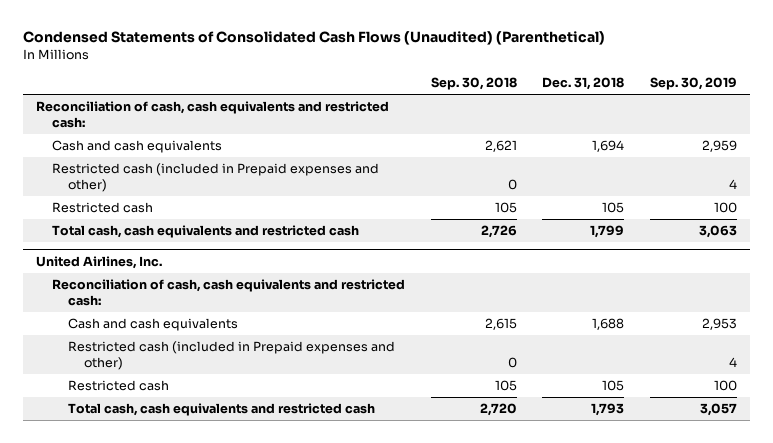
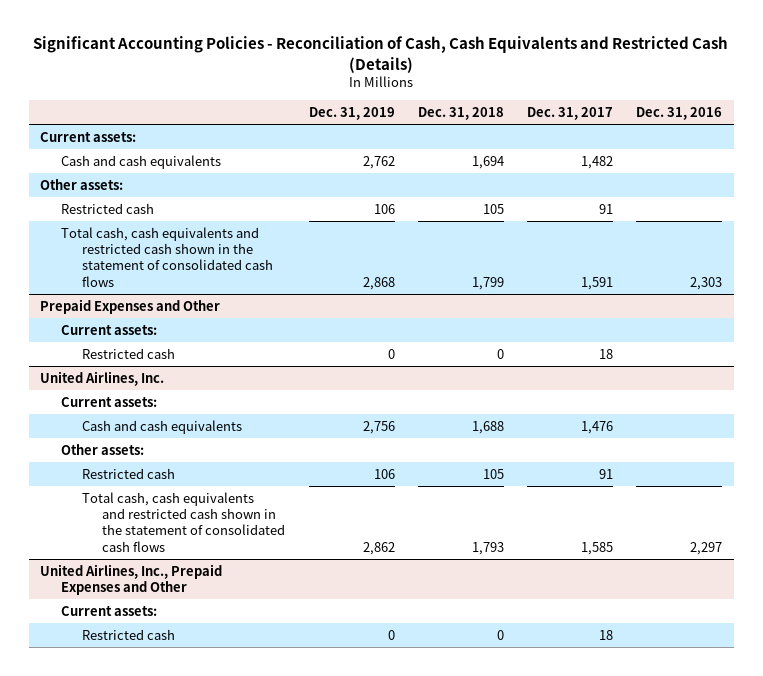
[22,30,605,45] Condensed Statements of Consolidated Cash Flows (Unaudited) (Parenthetical) -> [33,36,729,73] Significant Accounting Policies - Reconciliation of Cash, Cash Equivalents and Restricted Cash (Details)
[430,77,517,91] Sep. 30, 2018 -> none
[650,77,738,91] Sep. 30, 2019 -> none
none -> [308,107,395,121] Dec. 31, 2019
none -> [526,107,613,121] Dec. 31, 2017
none -> [636,107,723,121] Dec. 31, 2016
[35,101,389,129] Reconciliation of cash, cash equivalents and restricted cash: -> none
none -> [40,131,137,142] Current assets:
[51,163,379,193] Restricted cash (included in Prepaid expenses and other) -> none
none -> [40,178,124,190] Other assets:
[51,225,359,239] Total cash, cash equivalents and restricted cash -> [61,226,273,287] Total cash, cash equivalents and restricted cash shown in the statement of consolidated cash flows
none -> [40,298,221,314] Prepaid Expenses and Other
none -> [61,324,158,335] Current assets:
none -> [81,347,175,359] Restricted cash
[51,279,405,307] Reconciliation of cash, cash equivalents and restricted cash: -> none
none -> [61,396,158,407] Current assets:
[67,341,395,371] Restricted cash (included in Prepaid expenses and other) -> none
none -> [61,443,145,455] Other assets:
[67,403,375,417] Total cash, cash equivalents and restricted cash -> [81,491,286,552] Total cash, cash equivalents and restricted cash shown in the statement of consolidated cash flows
none -> [40,563,223,595] United Airlines, Inc., Prepaid Expenses and Other
none -> [61,605,158,616] Current assets:
none -> [81,628,175,640] Restricted cash

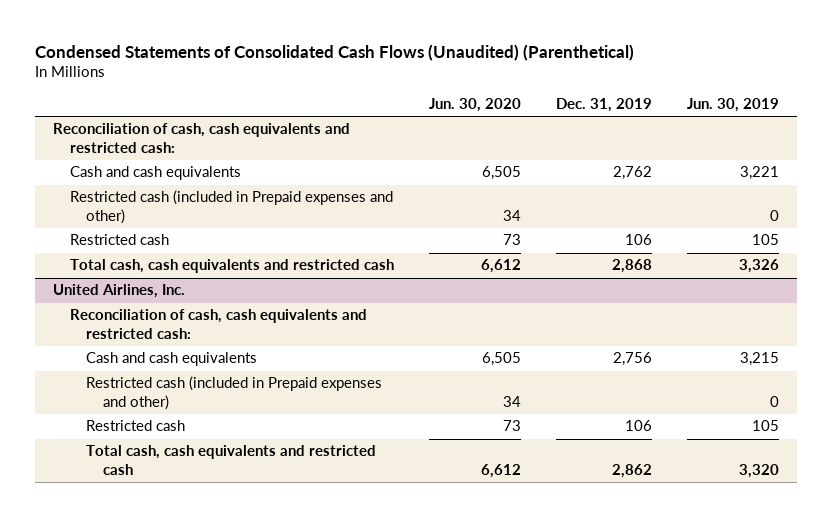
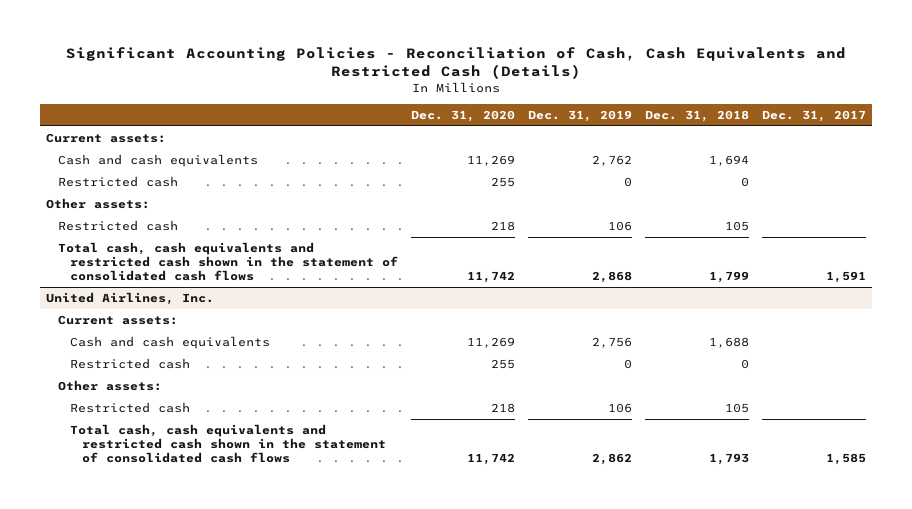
[35,43,635,61] Condensed Statements of Consolidated Cash Flows (Unaudited) (Parenthetical) -> [65,46,846,80] Significant Accounting Policies - Reconciliation of Cash, Cash Equivalents and Restricted Cash (Details)
[428,98,521,113] Jun. 30, 2020 -> none
[687,98,780,113] Jun. 30, 2019 -> none
none -> [410,109,515,122] Dec. 31, 2020
none -> [644,109,749,122] Dec. 31, 2018
none -> [761,109,866,122] Dec. 31, 2017
[52,123,350,153] Reconciliation of cash, cash equivalents and restricted cash: -> none
none -> [46,133,167,144] Current assets:
[69,190,393,224] Restricted cash (included in Prepaid expenses and other) -> none
none -> [58,176,179,188] Restricted cash
none -> [46,198,151,210] Other assets:
[69,259,394,274] Total cash, cash equivalents and restricted cash -> [58,242,398,282] Total cash, cash equivalents and restricted cash shown in the statement of consolidated cash flows
[69,309,367,339] Reconciliation of cash, cash equivalents and restricted cash: -> none
none -> [58,315,179,326] Current assets:
[86,376,383,410] Restricted cash (included in Prepaid expenses and other) -> none
none -> [69,358,190,370] Restricted cash
none -> [58,380,163,392] Other assets:
[86,445,377,475] Total cash, cash equivalents and restricted cash -> [69,424,386,464] Total cash, cash equivalents and restricted cash shown in the statement of consolidated cash flows

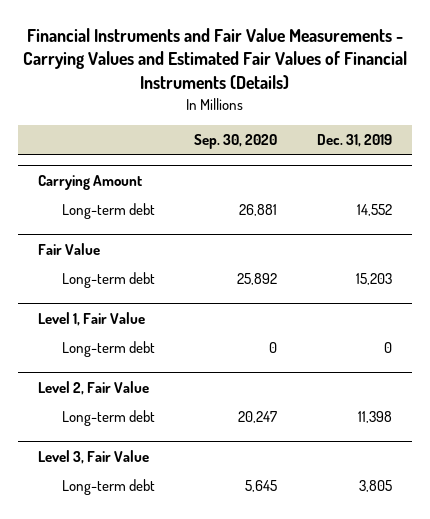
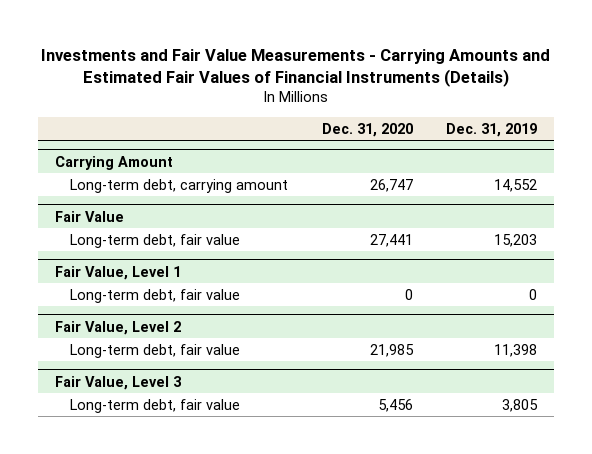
[23,27,408,90] Financial Instruments and Fair Value Measurements - Carrying Values and Estimated Fair Values of Financial Instruments (Details) -> [41,48,551,88] Investments and Fair Value Measurements - Carrying Amounts and Estimated Fair Values of Financial Instruments (Details)
[194,134,278,150] Sep. 30, 2020 -> none
none -> [321,122,413,137] Dec. 31, 2020
[61,203,155,220] Long-term debt -> [69,178,288,193] Long-term debt, carrying amount
[61,272,155,289] Long-term debt -> [69,233,240,248] Long-term debt, fair value
[38,312,146,327] Level 1, Fair Value -> [55,265,182,280] Fair Value, Level 1
[61,341,155,358] Long-term debt -> [69,288,240,303] Long-term debt, fair value
[38,381,150,396] Level 2, Fair Value -> [55,320,182,335] Fair Value, Level 2
[61,410,155,427] Long-term debt -> [69,343,240,358] Long-term debt, fair value
[38,450,150,465] Level 3, Fair Value -> [55,375,183,390] Fair Value, Level 3
[61,479,155,496] Long-term debt -> [69,398,240,413] Long-term debt, fair value

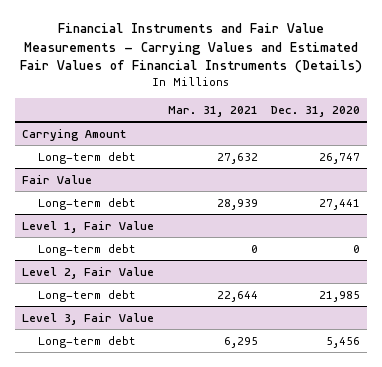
[41,48,551,88] Investments and Fair Value Measurements - Carrying Amounts and Estimated Fair Values of Financial Instruments (Details) -> [20,23,363,74] Financial Instruments and Fair Value Measurements - Carrying Values and Estimated Fair Values of Financial Instruments (Details)
[446,122,538,137] Dec. 31, 2019 -> none
none -> [167,105,258,117] Mar. 31, 2021
[69,178,288,193] Long-term debt, carrying amount -> [38,151,137,164] Long-term debt
[69,233,240,248] Long-term debt, fair value -> [38,197,137,210] Long-term debt
[55,265,182,280] Fair Value, Level 1 -> [21,220,154,233] Level 1, Fair Value
[69,288,240,303] Long-term debt, fair value -> [38,243,137,256] Long-term debt
[55,320,182,335] Fair Value, Level 2 -> [21,266,154,279] Level 2, Fair Value
[69,343,240,358] Long-term debt, fair value -> [38,289,137,302] Long-term debt
[55,375,183,390] Fair Value, Level 3 -> [21,312,154,325] Level 3, Fair Value
[69,398,240,413] Long-term debt, fair value -> [38,335,137,348] Long-term debt

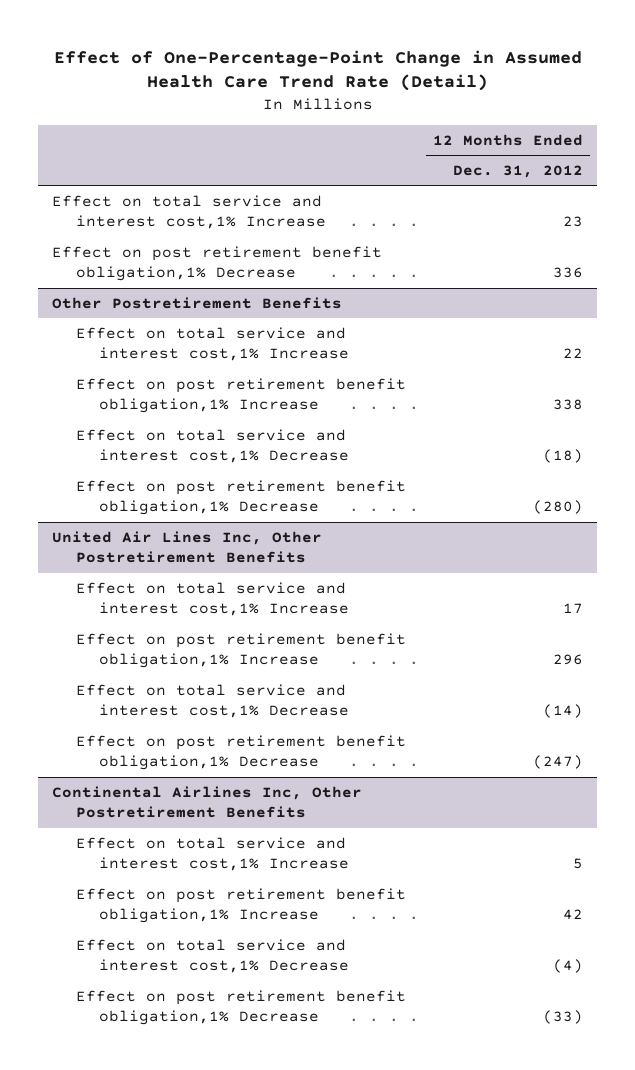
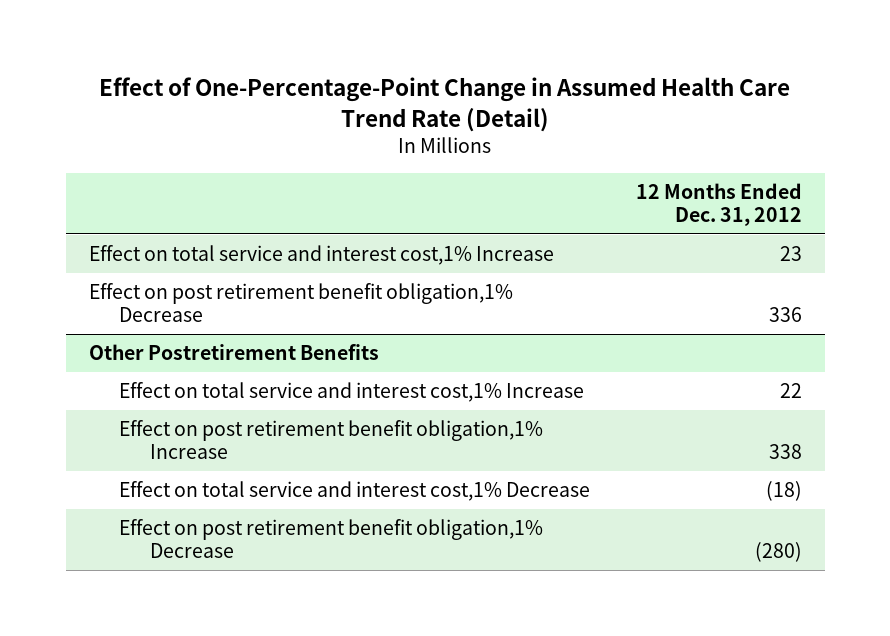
[52,530,323,564] United Air Lines Inc, Other Postretirement Benefits -> none
[75,581,350,617] Effect on total service and interest cost,1% Increase -> none
[75,632,406,669] Effect on post retirement benefit obligation,1% Increase -> none
[75,683,350,719] Effect on total service and interest cost,1% Decrease -> none
[75,734,406,771] Effect on post retirement benefit obligation,1% Decrease -> none
[52,785,363,819] Continental Airlines Inc, Other Postretirement Benefits -> none
[75,836,350,872] Effect on total service and interest cost,1% Increase -> none
[75,887,406,924] Effect on post retirement benefit obligation,1% Increase -> none
[75,938,350,974] Effect on total service and interest cost,1% Decrease -> none
[75,989,406,1026] Effect on post retirement benefit obligation,1% Decrease -> none

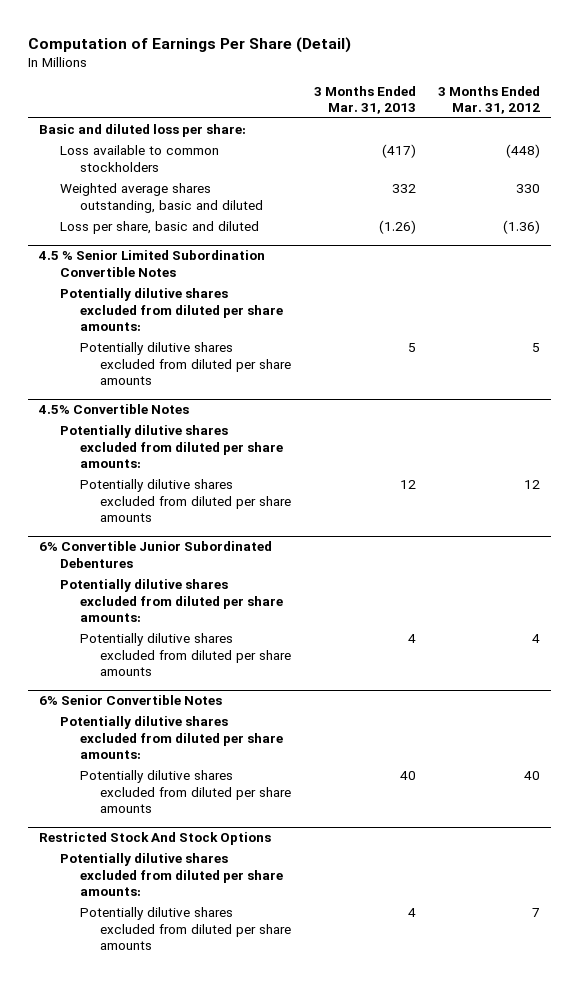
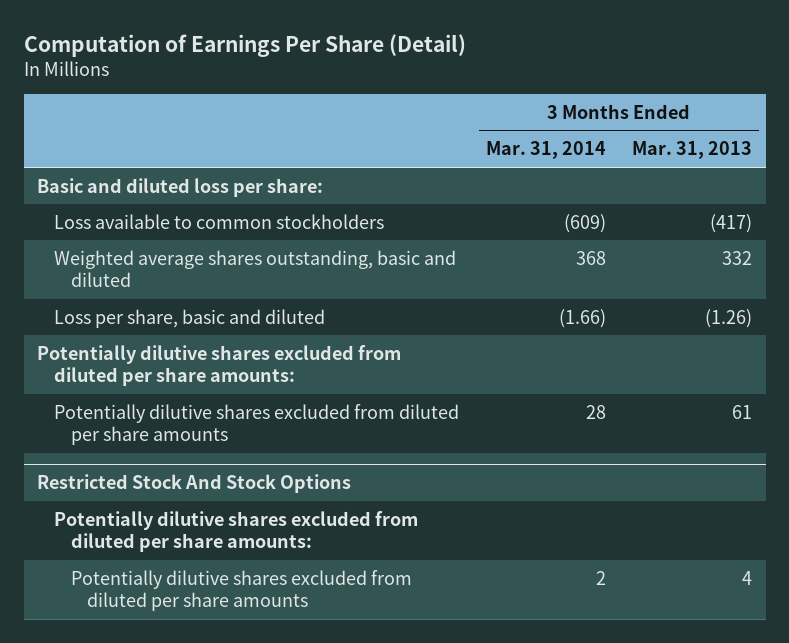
[438,85,541,114] 3 Months Ended Mar. 31, 2012 -> none
none -> [485,141,606,160] Mar. 31, 2014
[38,250,266,277] 4.5 % Senior Limited Subordination Convertible Notes -> none
[38,404,190,415] 4.5% Convertible Notes -> none
[59,425,284,468] Potentially dilutive shares excluded from diluted per share amounts: -> none
[80,479,292,522] Potentially dilutive shares excluded from diluted per share amounts -> none
[39,541,273,568] 6% Convertible Junior Subordinated Debentures -> none
[59,579,284,622] Potentially dilutive shares excluded from diluted per share amounts: -> none
[80,633,292,676] Potentially dilutive shares excluded from diluted per share amounts -> none
[39,695,223,706] 6% Senior Convertible Notes -> none
[59,716,284,759] Potentially dilutive shares excluded from diluted per share amounts: -> none
[80,770,292,813] Potentially dilutive shares excluded from diluted per share amounts -> none
[407,343,416,353] 5 -> [732,404,753,419] 61

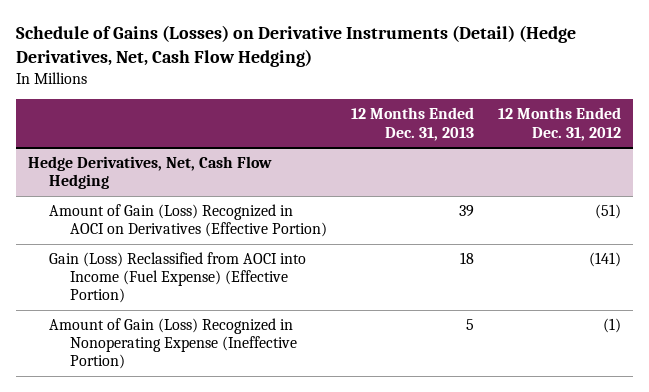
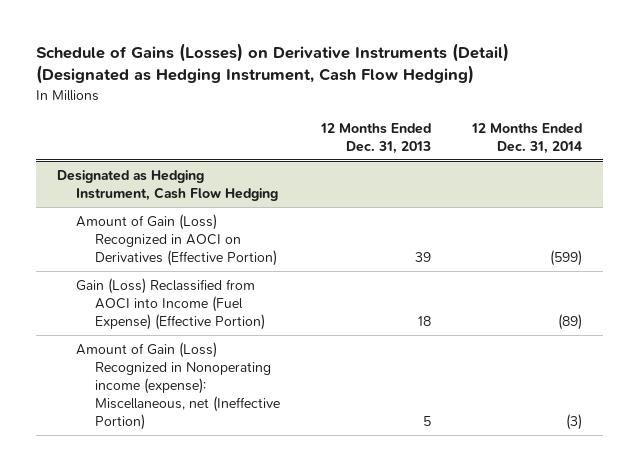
[15,25,576,68] Schedule of Gains (Losses) on Derivative Instruments (Detail) (Hedge Derivatives, Net, Cash Flow Hedging) -> [36,43,510,85] Schedule of Gains (Losses) on Derivative Instruments (Detail) (Designated as Hedging Instrument, Cash Flow Hedging)
[498,107,622,141] 12 Months Ended Dec. 31, 2012 -> none
none -> [471,122,583,154] 12 Months Ended Dec. 31, 2014
[27,156,272,190] Hedge Derivatives, Net, Cash Flow Hedging -> none
none -> [56,169,278,201] Designated as Hedging Instrument, Cash Flow Hedging
[48,318,297,370] Amount of Gain (Loss) Recognized in Nonoperating Expense (Ineffective Portion) -> [75,341,281,430] Amount of Gain (Loss) Recognized in Nonoperating income (expense): Miscellaneous, net (Ineffective Portion)

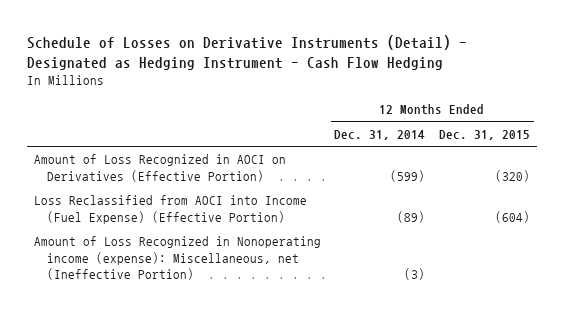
[36,43,510,85] Schedule of Gains (Losses) on Derivative Instruments (Detail) (Designated as Hedging Instrument, Cash Flow Hedging) -> [26,34,467,70] Schedule of Losses on Derivative Instruments (Detail) - Designated as Hedging Instrument - Cash Flow Hedging
[320,122,432,154] 12 Months Ended Dec. 31, 2013 -> none
none -> [439,129,531,140] Dec. 31, 2015
[56,169,278,201] Designated as Hedging Instrument, Cash Flow Hedging -> none
[75,213,278,266] Amount of Gain (Loss) Recognized in AOCI on Derivatives (Effective Portion) -> [33,154,286,182] Amount of Loss Recognized in AOCI on Derivatives (Effective Portion)
[75,277,266,330] Gain (Loss) Reclassified from AOCI into Income (Fuel Expense) (Effective Portion) -> [33,195,307,224] Loss Reclassified from AOCI into Income (Fuel Expense) (Effective Portion)
[75,341,281,430] Amount of Gain (Loss) Recognized in Nonoperating income (expense): Miscellaneous, net (Ineffective Portion) -> [33,236,321,281] Amount of Loss Recognized in Nonoperating income (expense): Miscellaneous, net (Ineffective Portion)

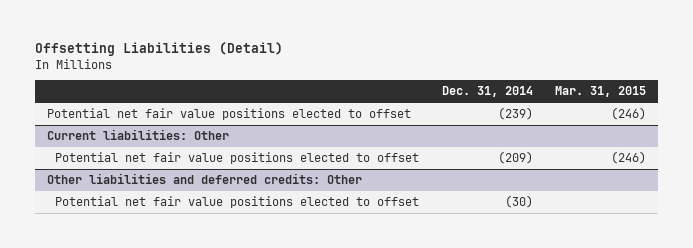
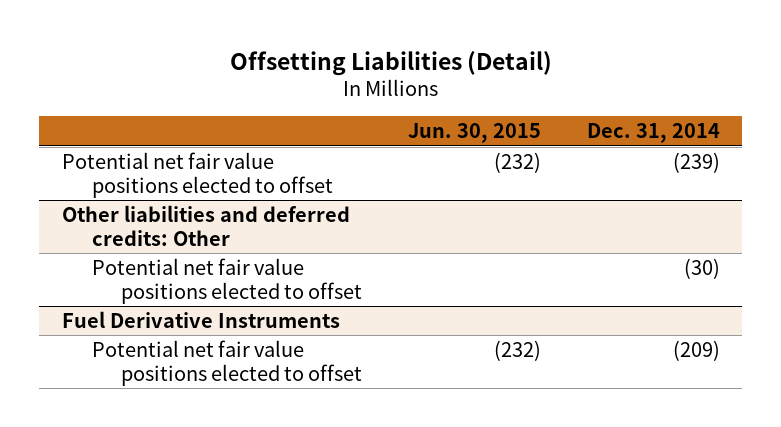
[555,86,647,98] Mar. 31, 2015 -> none
none -> [408,123,542,144] Jun. 30, 2015
[46,129,229,141] Current liabilities: Other -> none
[55,152,420,165] Potential net fair value positions elected to offset -> none
none -> [61,310,340,328] Fuel Derivative Instruments
none -> [91,339,363,386] Potential net fair value positions elected to offset

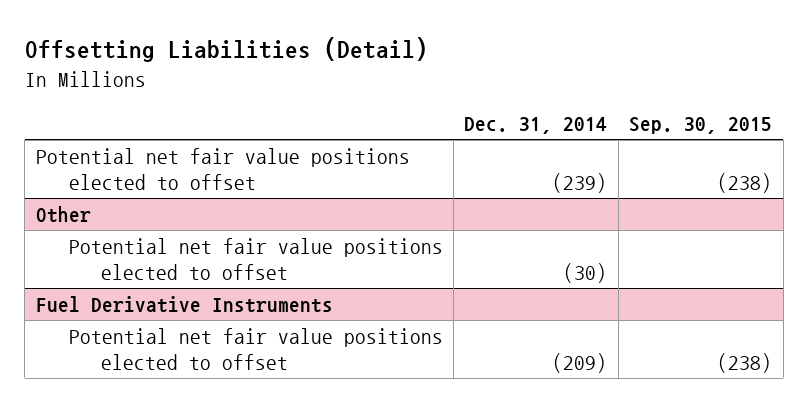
[408,123,542,144] Jun. 30, 2015 -> none
none -> [629,116,773,134] Sep. 30, 2015
[61,204,350,246] Other liabilities and deferred credits: Other -> [35,205,91,223] Other

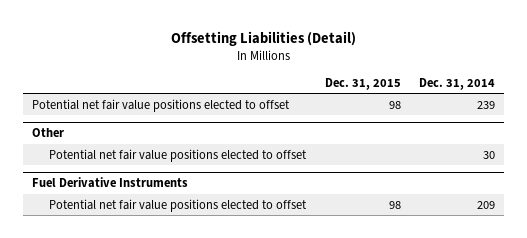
[629,116,773,134] Sep. 30, 2015 -> none
none -> [324,77,401,90] Dec. 31, 2015
[552,173,608,194] (239) -> [477,100,496,109] 239
[563,263,608,284] (30) -> [483,150,496,159] 30
[552,353,608,374] (209) -> [477,200,496,209] 209

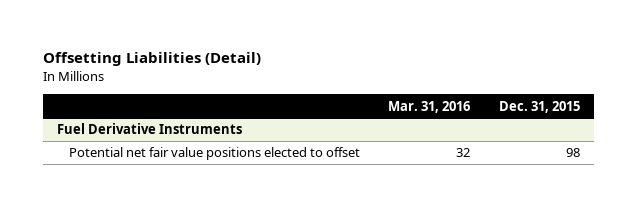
[419,77,496,90] Dec. 31, 2014 -> none
none -> [388,100,471,113] Mar. 31, 2016
[32,98,291,112] Potential net fair value positions elected to offset -> none
[32,128,65,138] Other -> none
[49,148,308,162] Potential net fair value positions elected to offset -> none

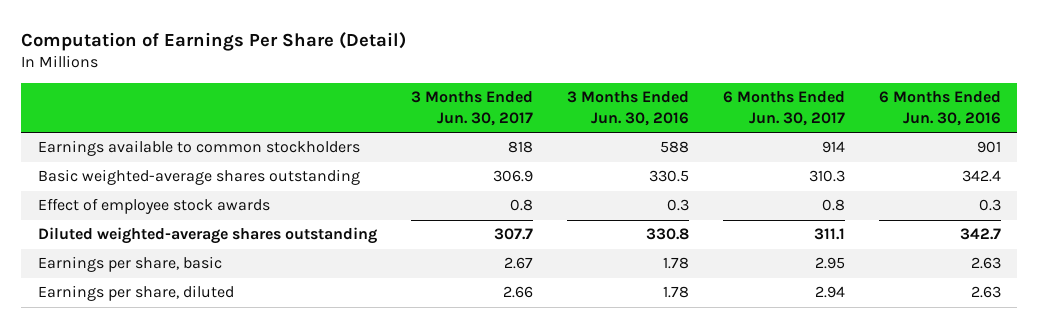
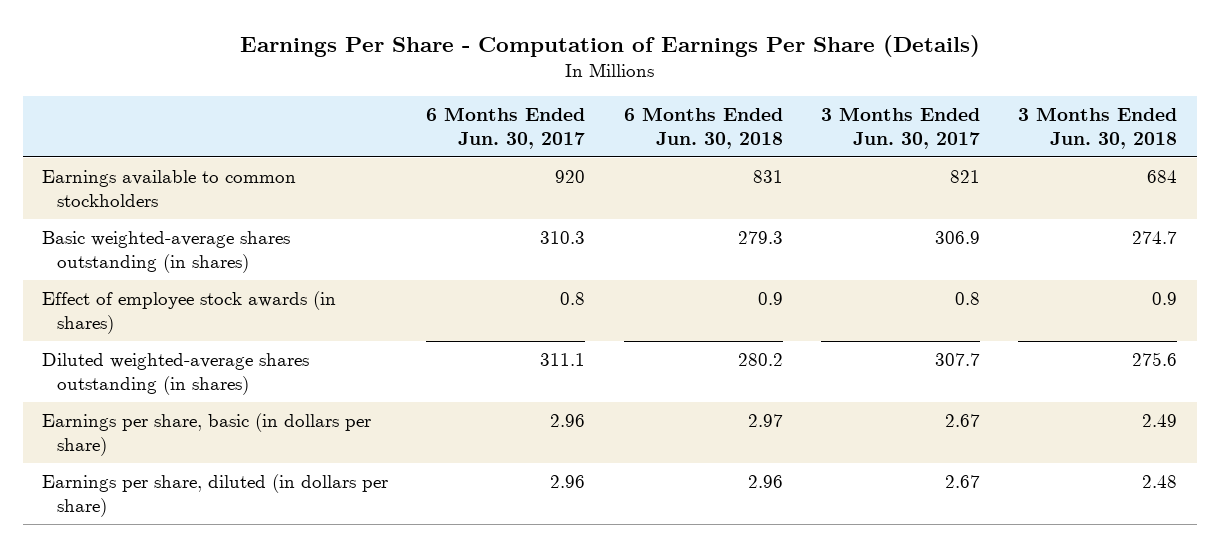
[21,31,407,51] Computation of Earnings Per Share (Detail) -> [239,34,980,57] Earnings Per Share - Computation of Earnings Per Share (Details)
[566,91,689,127] 3 Months Ended Jun. 30, 2016 -> none
[878,91,1001,127] 6 Months Ended Jun. 30, 2016 -> none
none -> [623,106,783,149] 6 Months Ended Jun. 30, 2018
none -> [1018,106,1178,149] 3 Months Ended Jun. 30, 2018
[507,141,533,154] 818 -> [950,169,981,183] 821
[821,141,845,154] 914 -> [555,169,586,183] 920
[38,169,361,186] Basic weighted-average shares outstanding -> [41,230,290,274] Basic weighted-average shares outstanding (in shares)
[38,198,271,215] Effect of employee stock awards -> [41,290,336,335] Effect of employee stock awards (in shares)
[38,227,378,245] Diluted weighted-average shares outstanding -> [41,352,309,396] Diluted weighted-average shares outstanding (in shares)
[38,256,223,273] Earnings per share, basic -> [41,412,371,457] Earnings per share, basic (in dollars per share)
[814,257,845,270] 2.95 -> [550,413,586,427] 2.96
[38,285,235,302] Earnings per share, diluted -> [41,473,388,518] Earnings per share, diluted (in dollars per share)
[502,286,533,299] 2.66 -> [945,474,981,488] 2.67
[814,286,845,299] 2.94 -> [550,474,586,488] 2.96

